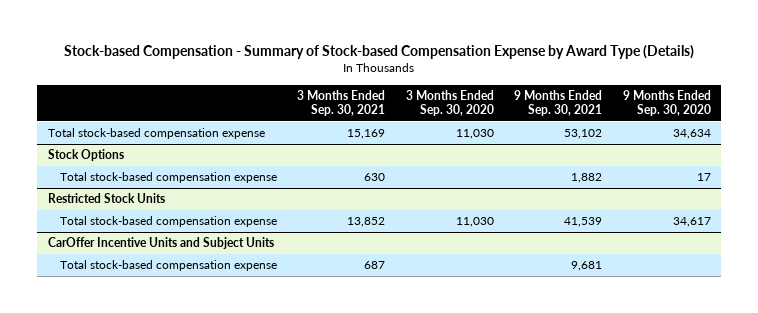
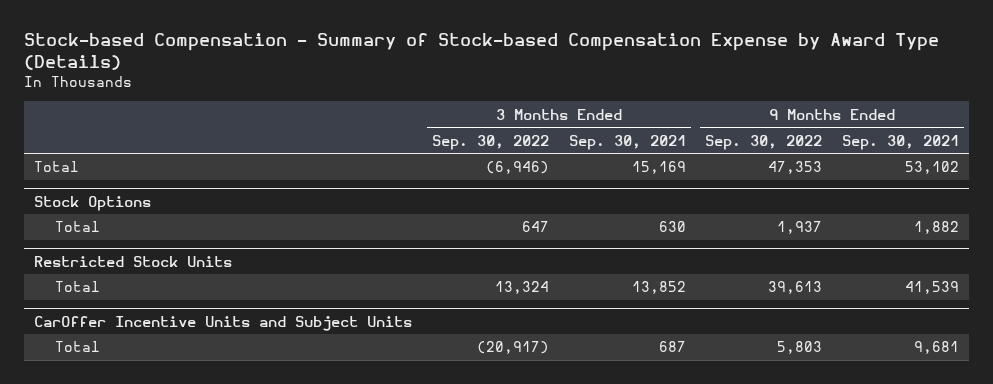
[405,89,494,117] 3 Months Ended Sep. 30, 2020 -> none
[622,89,711,117] 9 Months Ended Sep. 30, 2020 -> none
none -> [431,134,549,150] Sep. 30, 2022
none -> [705,134,823,150] Sep. 30, 2022
[47,128,265,140] Total stock-based compensation expense -> [33,161,79,173] Total
[59,172,277,184] Total stock-based compensation expense -> [55,221,101,233] Total
[59,216,277,228] Total stock-based compensation expense -> [55,281,101,293] Total
[59,260,277,272] Total stock-based compensation expense -> [55,341,101,353] Total

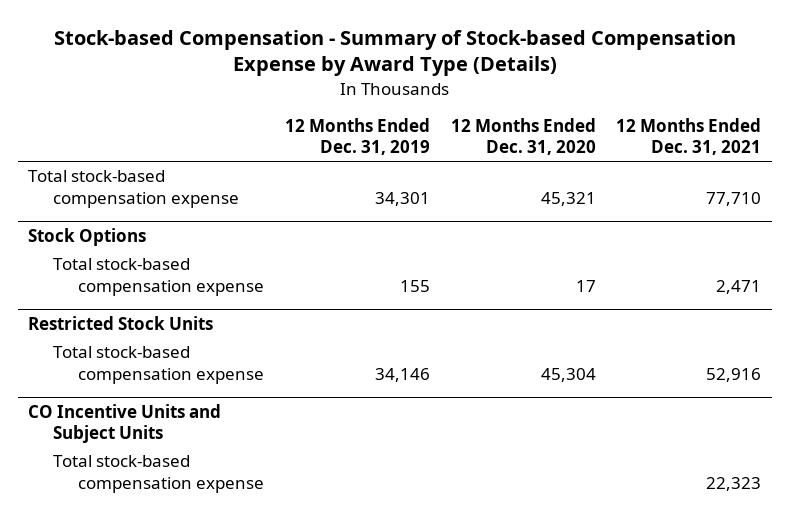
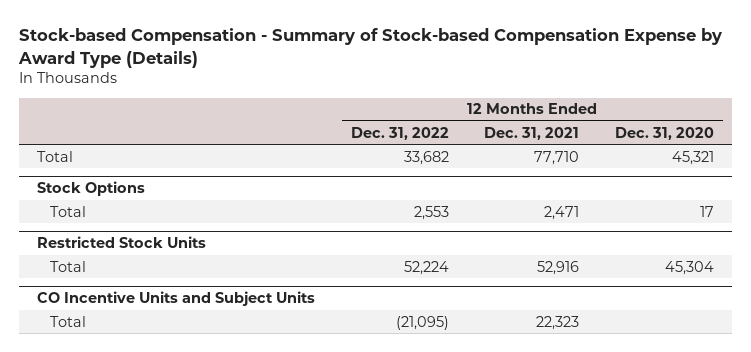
[284,117,430,156] 12 Months Ended Dec. 31, 2019 -> none
none -> [350,126,449,140] Dec. 31, 2022
[28,170,240,208] Total stock-based compensation expense -> [36,150,73,162] Total
[53,258,265,296] Total stock-based compensation expense -> [49,205,86,217] Total
[53,346,265,384] Total stock-based compensation expense -> [49,260,86,272] Total
[53,455,265,493] Total stock-based compensation expense -> [49,315,86,327] Total

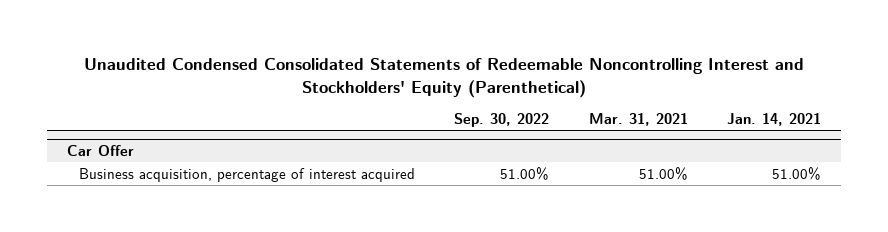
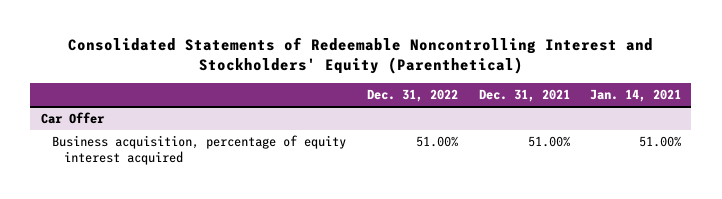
[84,57,805,98] Unaudited Condensed Consolidated Statements of Redeemable Noncontrolling Interest and Stockholders' Equity (Parenthetical) -> [67,37,653,75] Consolidated Statements of Redeemable Noncontrolling Interest and Stockholders' Equity (Parenthetical)
[454,113,550,128] Sep. 30, 2022 -> none
[588,113,688,127] Mar. 31, 2021 -> none
none -> [367,89,459,103] Dec. 31, 2022
none -> [478,89,570,103] Dec. 31, 2021
[78,167,415,182] Business acquisition, percentage of interest acquired -> [52,134,347,166] Business acquisition, percentage of equity interest acquired

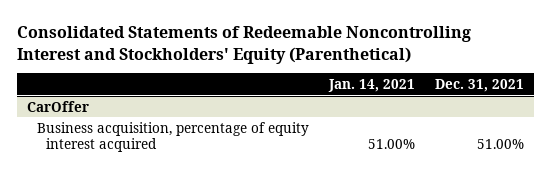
[367,89,459,103] Dec. 31, 2022 -> none
[40,111,105,124] Car Offer -> [27,100,90,112] CarOffer

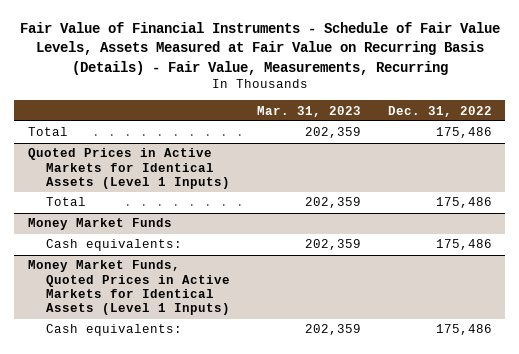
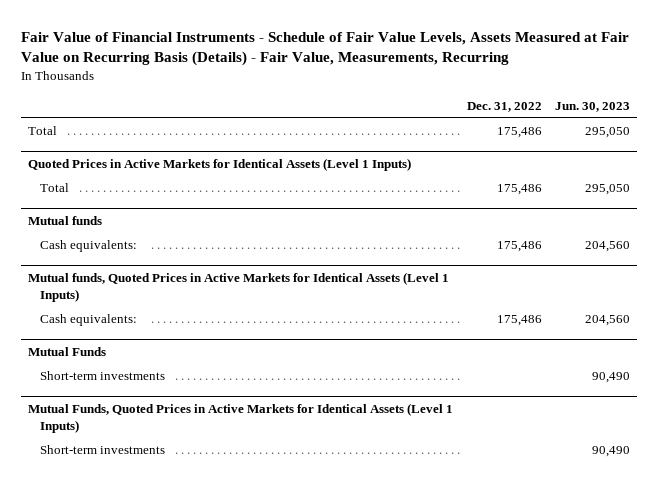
[256,105,361,117] Mar. 31, 2023 -> none
none -> [555,101,631,112] Jun. 30, 2023
[27,218,172,231] Money Market Funds -> [27,215,102,225] Mutual funds
[27,260,231,316] Money Market Funds, Quoted Prices in Active Markets for Identical Assets (Level 1 Inputs) -> [27,271,449,302] Mutual funds, Quoted Prices in Active Markets for Identical Assets (Level 1 Inputs)
none -> [27,346,106,356] Mutual Funds
none -> [39,371,165,381] Short-term investments
none -> [27,402,453,433] Mutual Funds, Quoted Prices in Active Markets for Identical Assets (Level 1 Inputs)
none -> [39,445,165,455] Short-term investments

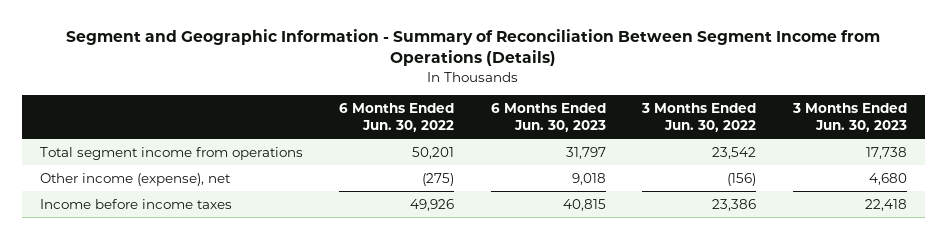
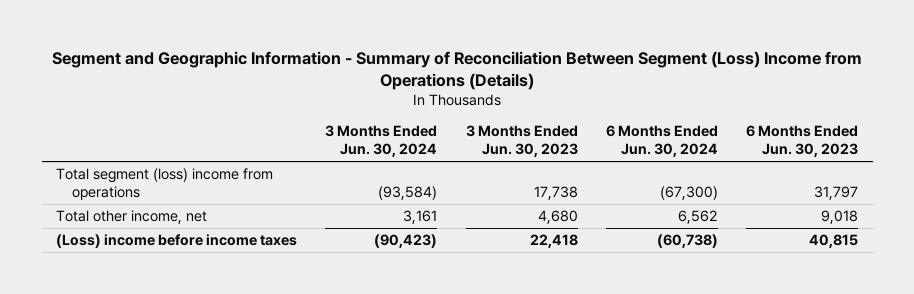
[66,29,881,67] Segment and Geographic Information - Summary of Reconciliation Between Segment Income from Operations (Details) -> [52,50,863,90] Segment and Geographic Information - Summary of Reconciliation Between Segment (Loss) Income from Operations (Details)
[339,103,455,132] 6 Months Ended Jun. 30, 2022 -> none
[641,103,757,132] 3 Months Ended Jun. 30, 2022 -> none
none -> [325,125,438,158] 3 Months Ended Jun. 30, 2024
none -> [606,125,719,158] 6 Months Ended Jun. 30, 2024
[39,146,303,160] Total segment income from operations -> [55,167,273,200] Total segment (loss) income from operations
[39,172,231,186] Other income (expense), net -> [55,209,207,224] Total other income, net
[39,198,232,209] Income before income taxes -> [55,233,297,248] (Loss) income before income taxes

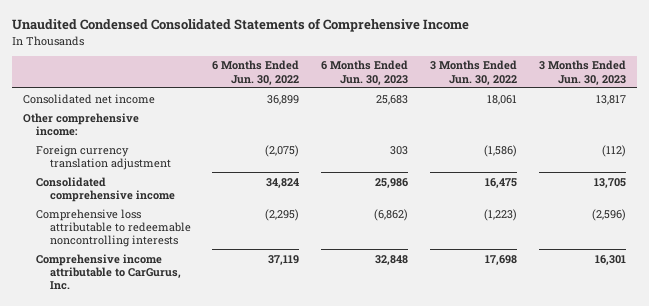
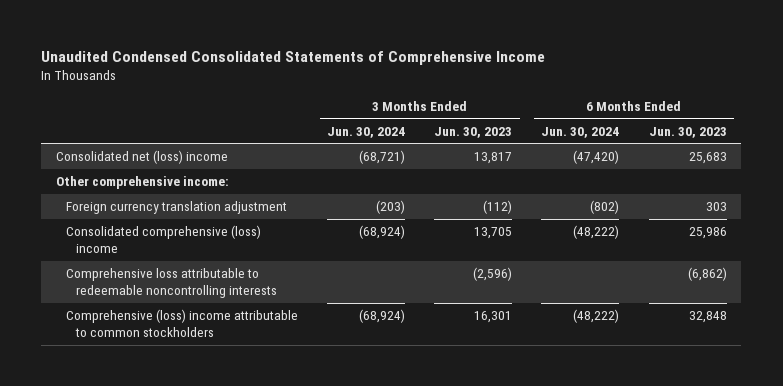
[212,60,300,85] 6 Months Ended Jun. 30, 2022 -> none
[430,60,518,85] 3 Months Ended Jun. 30, 2022 -> none
none -> [327,126,406,138] Jun. 30, 2024
none -> [541,126,620,138] Jun. 30, 2024
[22,93,155,104] Consolidated net income -> [56,150,229,165] Consolidated net (loss) income
[36,176,175,202] Consolidated comprehensive income -> [66,225,262,254] Consolidated comprehensive (loss) income
[36,253,181,290] Comprehensive income attributable to CarGurus, Inc. -> [66,309,299,338] Comprehensive (loss) income attributable to common stockholders

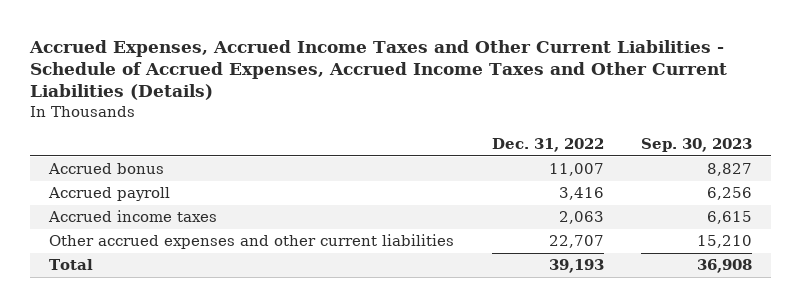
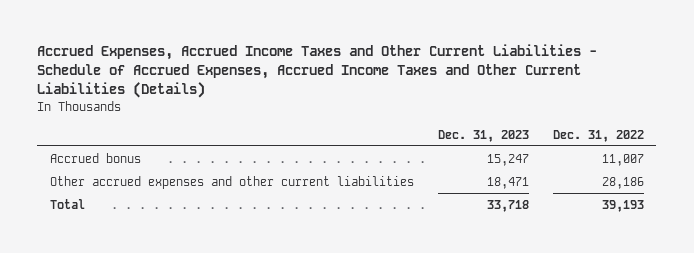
[641,137,753,152] Sep. 30, 2023 -> none
none -> [437,129,529,142] Dec. 31, 2023
[47,187,170,202] Accrued payroll -> none
[47,210,217,223] Accrued income taxes -> none
[548,235,604,249] 22,707 -> [602,176,645,189] 28,186

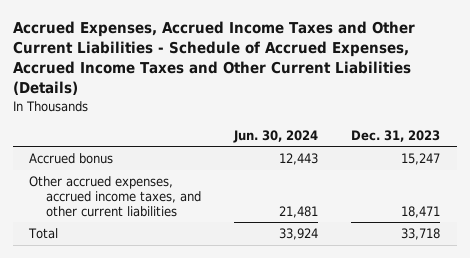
[553,129,645,142] Dec. 31, 2022 -> none
none -> [233,129,319,143] Jun. 30, 2024
[49,175,414,189] Other accrued expenses and other current liabilities -> [29,175,201,217] Other accrued expenses, accrued income taxes, and other current liabilities

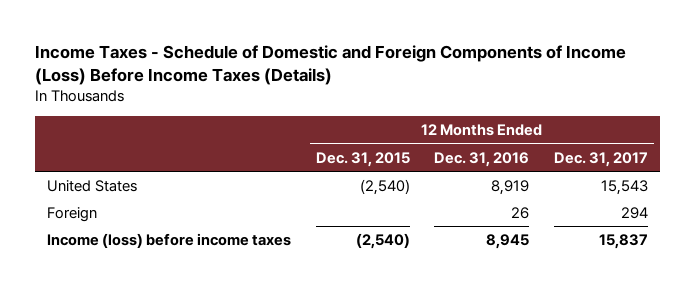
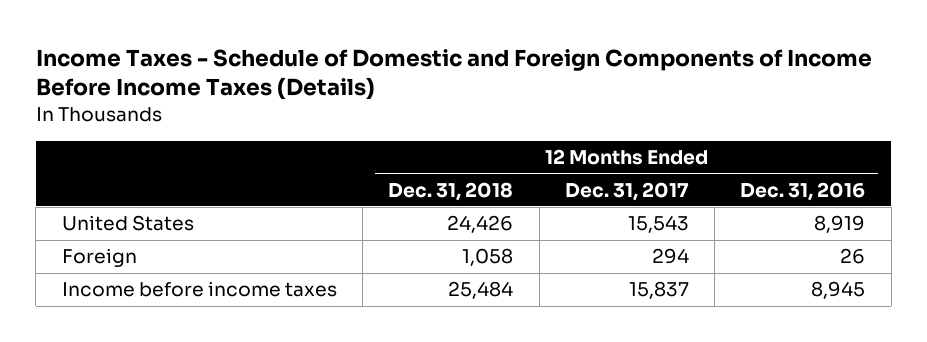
[35,45,627,86] Income Taxes - Schedule of Domestic and Foreign Components of Income (Loss) Before Income Taxes (Details) -> [35,48,872,101] Income Taxes - Schedule of Domestic and Foreign Components of Income Before Income Taxes (Details)
[315,151,410,167] Dec. 31, 2015 -> none
none -> [388,181,514,201] Dec. 31, 2018
[47,233,292,249] Income (loss) before income taxes -> [61,281,337,298] Income before income taxes

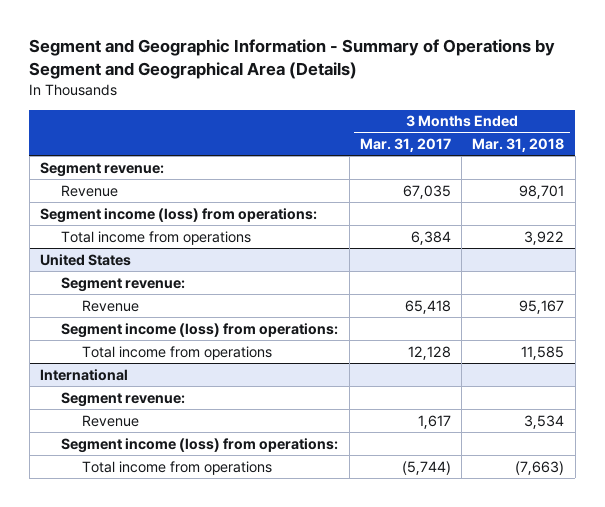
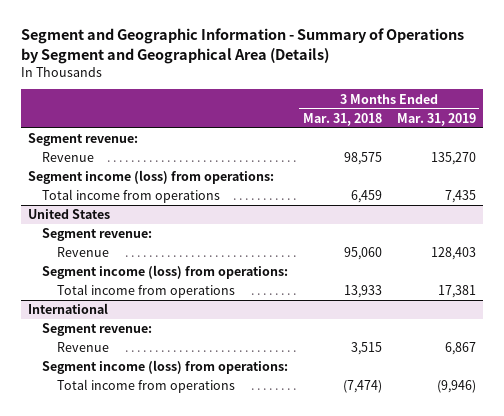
[359,137,451,152] Mar. 31, 2017 -> none
none -> [396,112,476,126] Mar. 31, 2019
[519,184,565,199] 98,701 -> [344,152,383,166] 98,575
[524,230,565,245] 3,922 -> [351,190,383,204] 6,459
[519,299,565,314] 95,167 -> [344,247,383,261] 95,060
[521,345,565,360] 11,585 -> [344,285,383,299] 13,933
[524,414,565,429] 3,534 -> [351,342,383,356] 3,515
[515,460,565,475] (7,663) -> [343,380,383,394] (7,474)

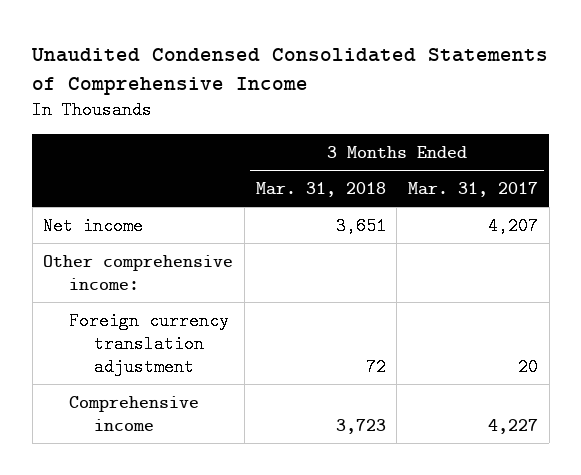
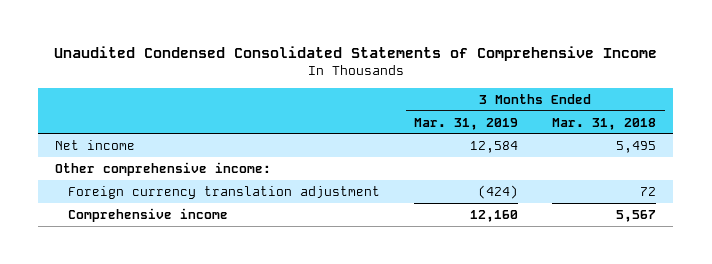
[408,181,539,197] Mar. 31, 2017 -> none
none -> [414,117,519,130] Mar. 31, 2019
[335,216,386,235] 3,651 -> [616,140,657,153] 5,495
[335,418,386,434] 3,723 -> [616,209,657,222] 5,567

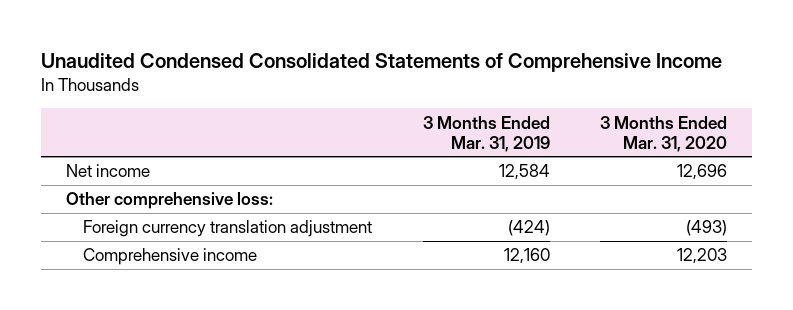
[552,117,657,130] Mar. 31, 2018 -> none
none -> [599,115,727,152] 3 Months Ended Mar. 31, 2020
[55,161,272,176] Other comprehensive income: -> [66,192,274,210] Other comprehensive loss:

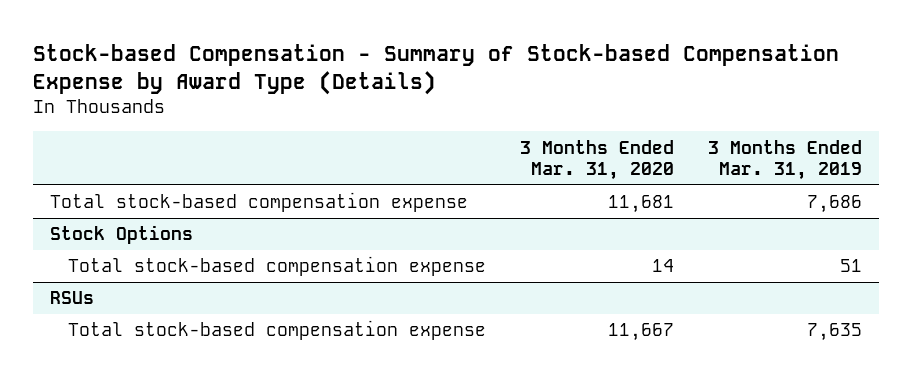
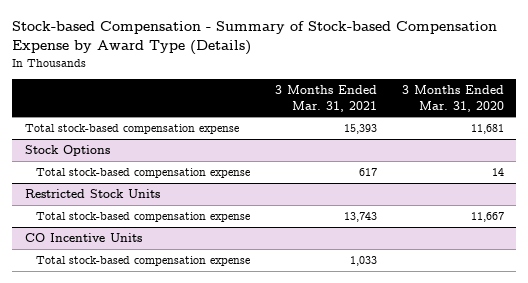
[707,139,862,181] 3 Months Ended Mar. 31, 2019 -> none
none -> [275,84,378,112] 3 Months Ended Mar. 31, 2021
[49,291,94,305] RSUs -> [24,189,160,199] Restricted Stock Units
none -> [24,233,142,243] CO Incentive Units
none -> [36,256,251,267] Total stock-based compensation expense

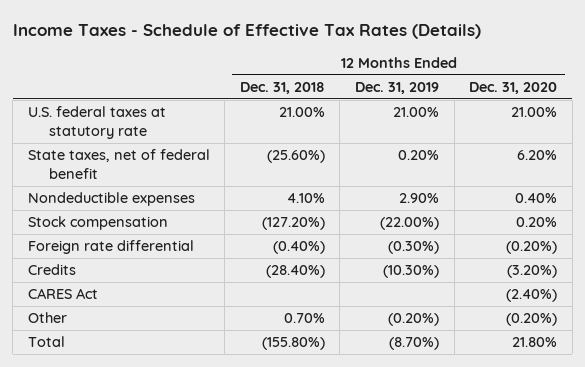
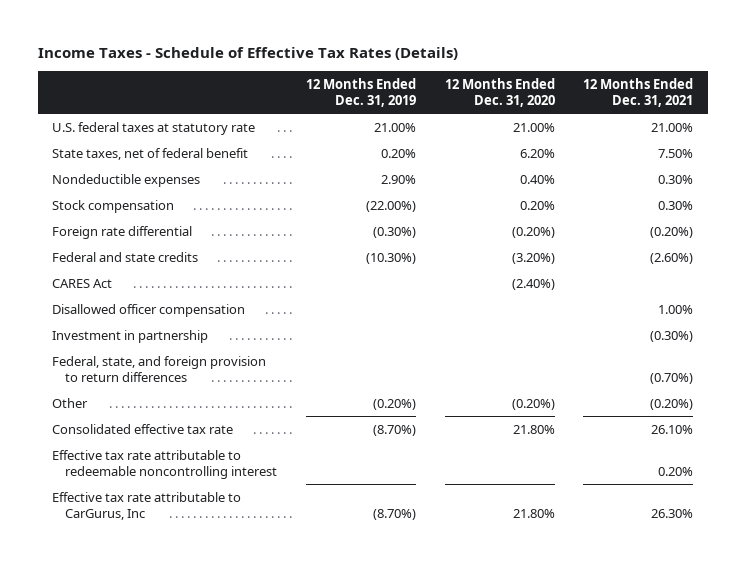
[239,81,325,94] Dec. 31, 2018 -> none
none -> [583,77,694,108] 12 Months Ended Dec. 31, 2021
[27,264,76,276] Credits -> [51,251,198,262] Federal and state credits
none -> [51,303,245,317] Disallowed officer compensation
none -> [51,329,208,343] Investment in partnership
none -> [51,355,266,383] Federal, state, and foreign provision to return differences
none -> [51,423,233,434] Consolidated effective tax rate
none -> [51,449,278,480] Effective tax rate attributable to redeemable noncontrolling interest
[27,336,65,348] Total -> [51,491,241,521] Effective tax rate attributable to CarGurus, Inc

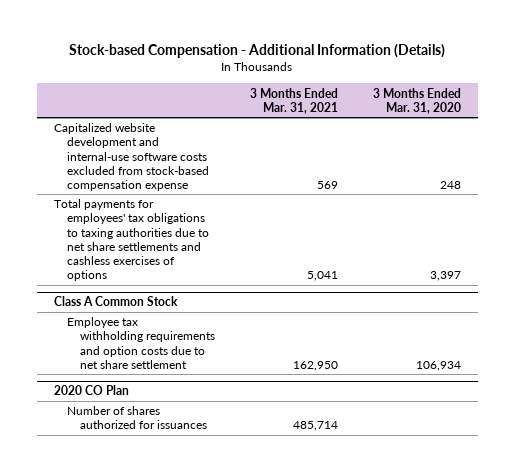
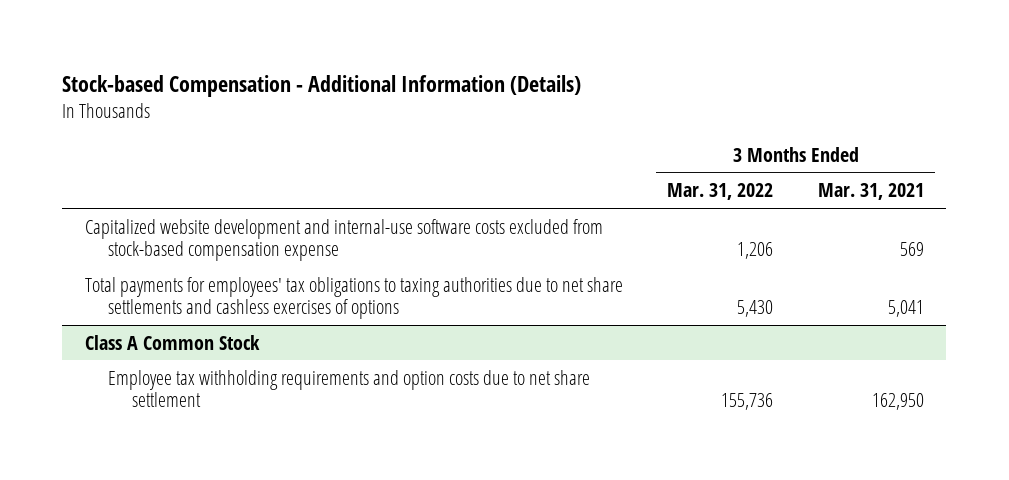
[372,87,461,114] 3 Months Ended Mar. 31, 2020 -> none
none -> [667,183,774,201] Mar. 31, 2022
[54,385,130,396] 2020 CO Plan -> none
[67,406,207,430] Number of shares authorized for issuances -> none

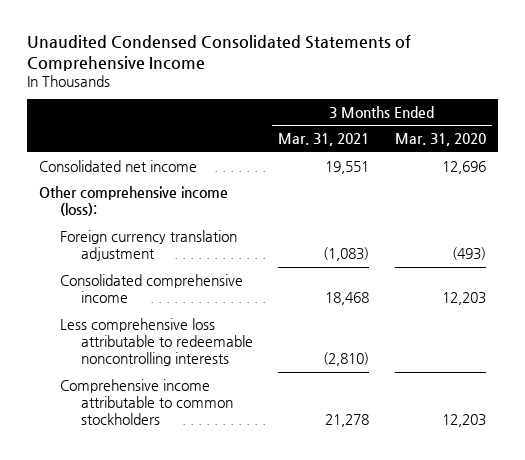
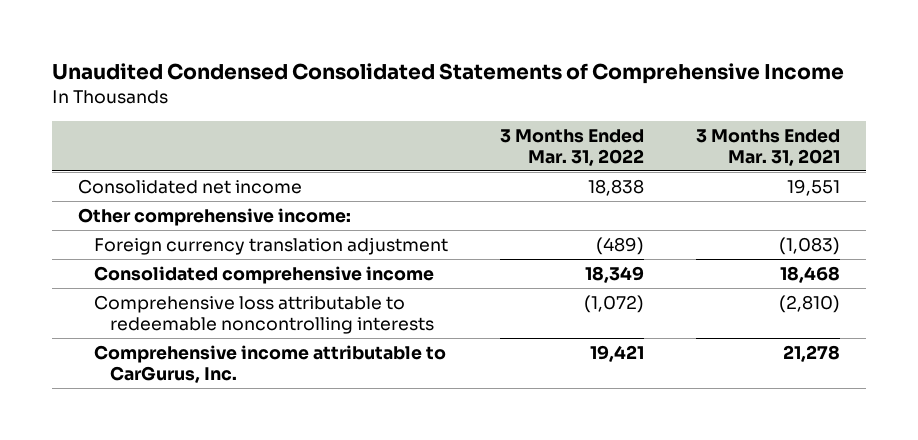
[394,133,486,147] Mar. 31, 2020 -> none
none -> [499,129,644,166] 3 Months Ended Mar. 31, 2022
[39,185,229,217] Other comprehensive income (loss): -> [77,208,351,227] Other comprehensive income:
[60,317,254,367] Less comprehensive loss attributable to redeemable noncontrolling interests -> [93,295,434,334] Comprehensive loss attributable to redeemable noncontrolling interests
[60,378,234,426] Comprehensive income attributable to common stockholders -> [93,345,446,383] Comprehensive income attributable to CarGurus, Inc.

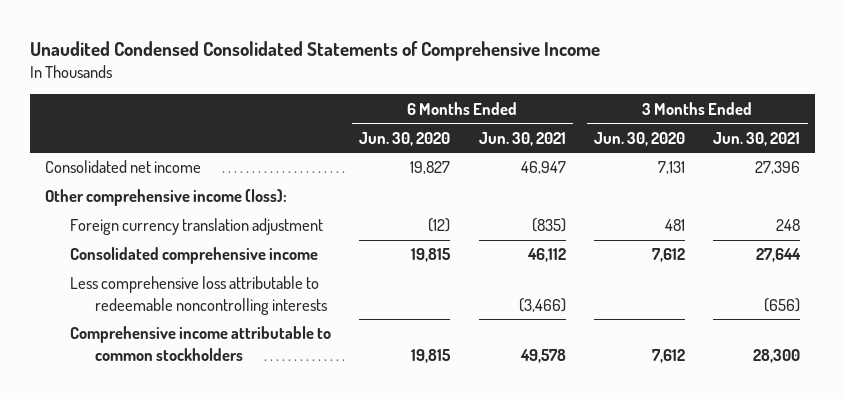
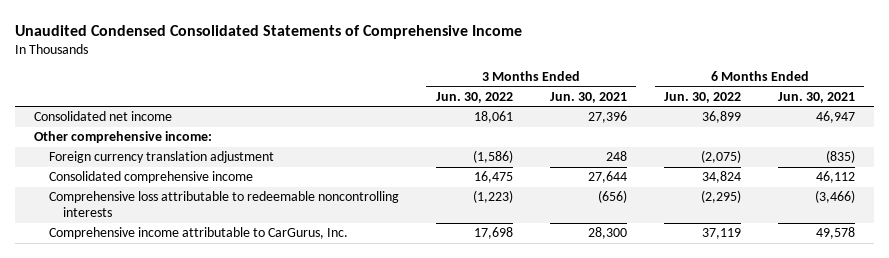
[359,131,451,146] Jun. 30, 2020 -> none
[593,131,685,146] Jun. 30, 2020 -> none
none -> [435,91,513,103] Jun. 30, 2022
none -> [664,91,742,103] Jun. 30, 2022
[44,189,287,207] Other comprehensive income (loss): -> [33,131,212,144] Other comprehensive income:
[69,276,327,315] Less comprehensive loss attributable to redeemable noncontrolling interests -> [48,191,399,218] Comprehensive loss attributable to redeemable noncontrolling interests
[69,326,331,361] Comprehensive income attributable to common stockholders -> [48,227,348,240] Comprehensive income attributable to CarGurus, Inc.

